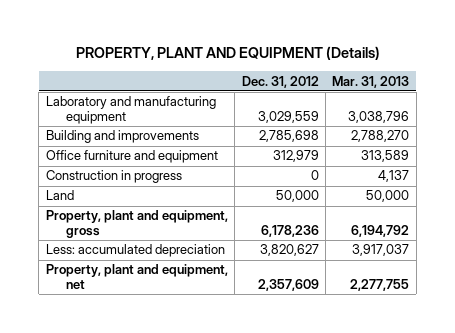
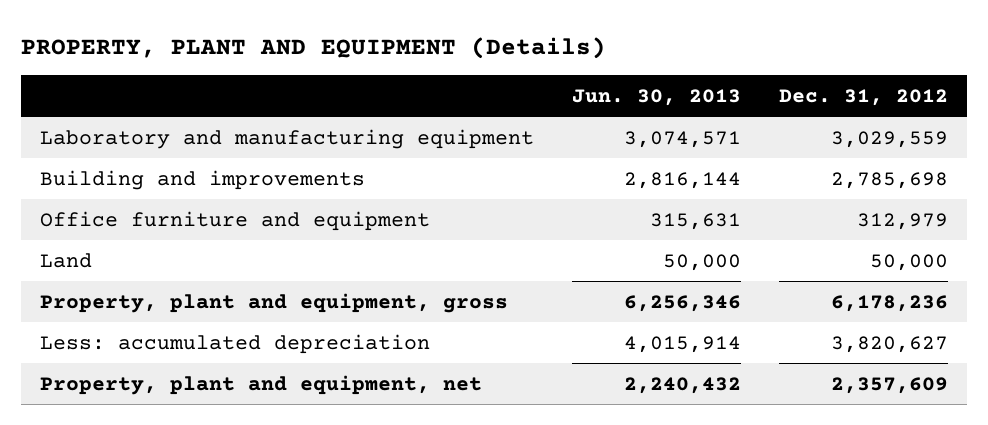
[332,75,410,88] Mar. 31, 2013 -> none
none -> [572,88,742,106] Jun. 30, 2013
[45,170,182,184] Construction in progress -> none

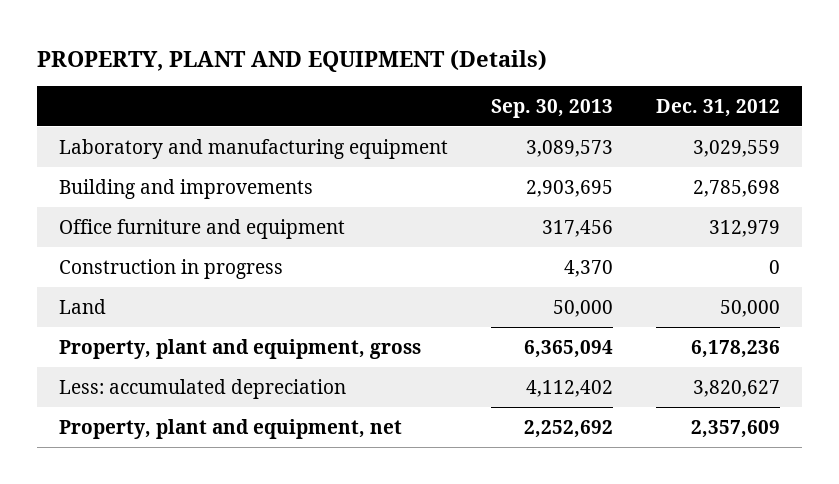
[572,88,742,106] Jun. 30, 2013 -> none
none -> [491,98,614,118] Sep. 30, 2013
none -> [58,258,283,279] Construction in progress

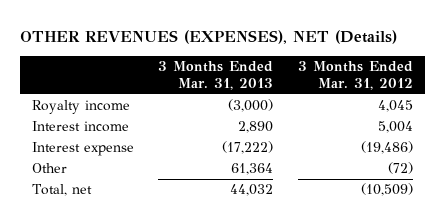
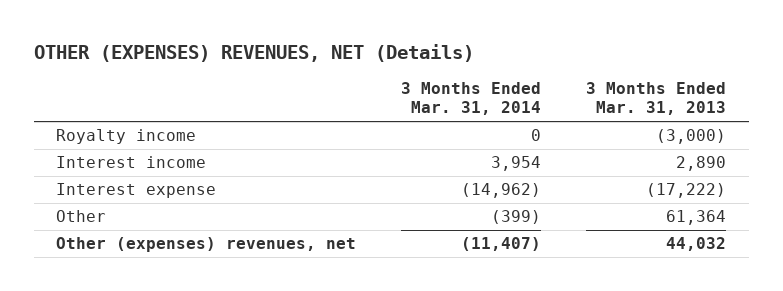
[19,29,397,44] OTHER REVENUES (EXPENSES), NET (Details) -> [34,43,475,62] OTHER (EXPENSES) REVENUES, NET (Details)
[297,61,413,90] 3 Months Ended Mar. 31, 2012 -> none
none -> [401,81,542,116] 3 Months Ended Mar. 31, 2014
[32,184,93,197] Total, net -> [56,237,357,253] Other (expenses) revenues, net

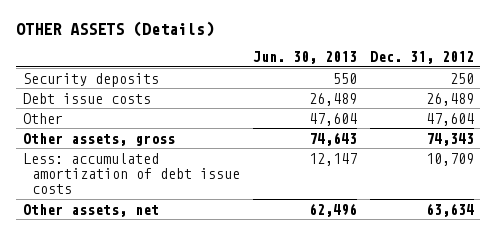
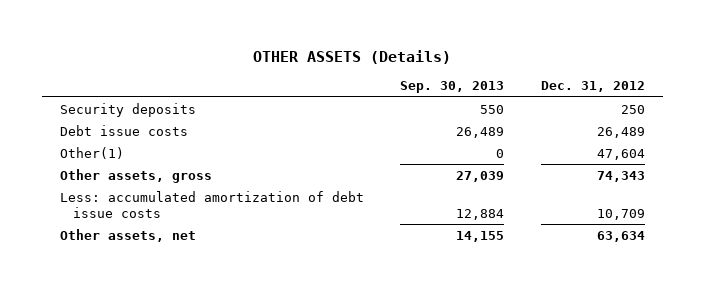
[252,51,357,65] Jun. 30, 2013 -> none
none -> [400,81,505,94] Sep. 30, 2013
[22,112,63,124] Other -> [60,146,125,159] Other(1)

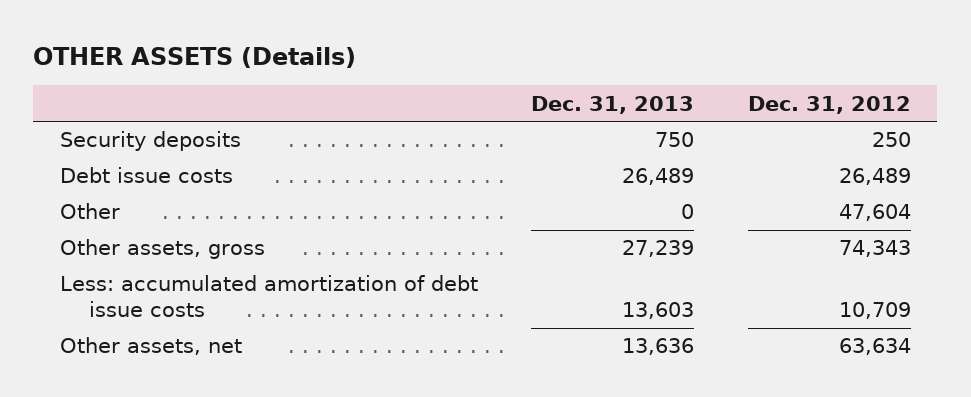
[400,81,505,94] Sep. 30, 2013 -> none
none -> [531,95,695,114] Dec. 31, 2013
[60,146,125,159] Other(1) -> [60,203,121,220] Other

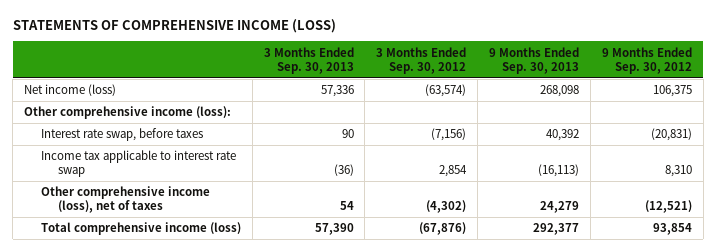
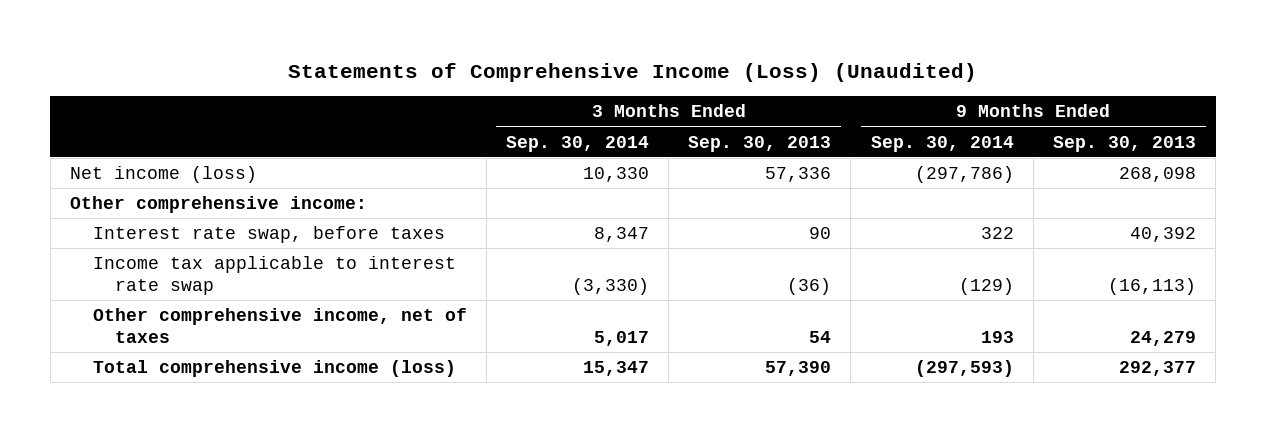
[12,19,336,34] STATEMENTS OF COMPREHENSIVE INCOME (LOSS) -> [287,63,977,83] Statements of Comprehensive Income (Loss) (Unaudited)
[376,46,467,74] 3 Months Ended Sep. 30, 2012 -> none
[601,46,692,74] 9 Months Ended Sep. 30, 2012 -> none
none -> [505,135,649,152] Sep. 30, 2014
none -> [870,135,1014,152] Sep. 30, 2014
[23,106,231,120] Other comprehensive income (loss): -> [69,196,367,214] Other comprehensive income:
[40,186,210,214] Other comprehensive income (loss), net of taxes -> [92,308,467,343] Other comprehensive income, net of taxes

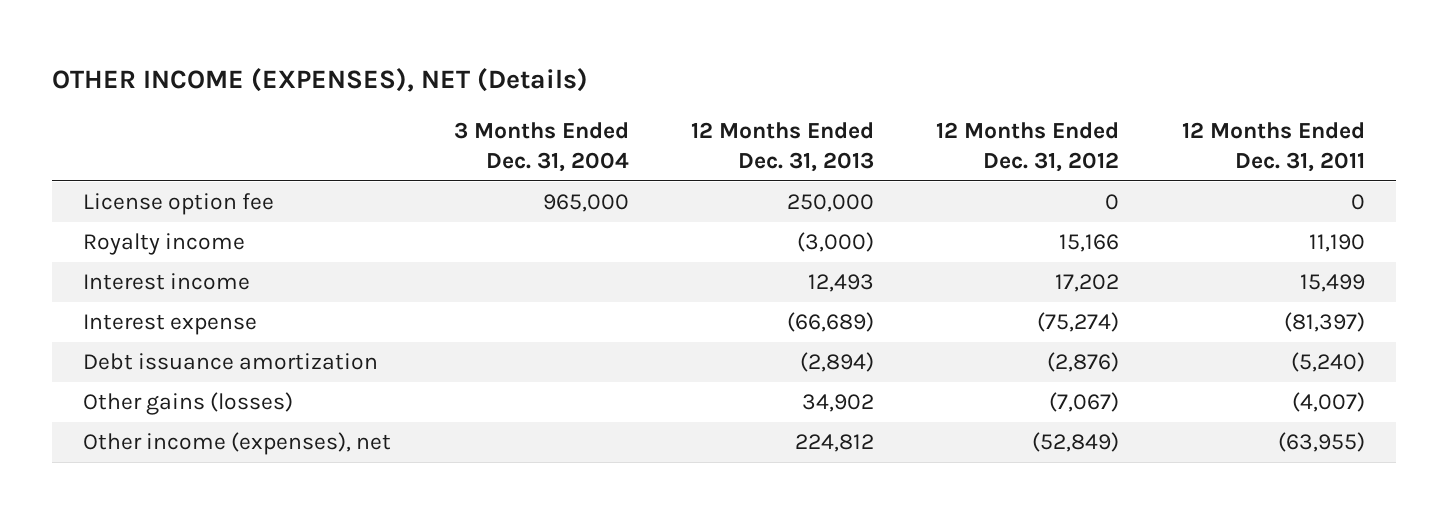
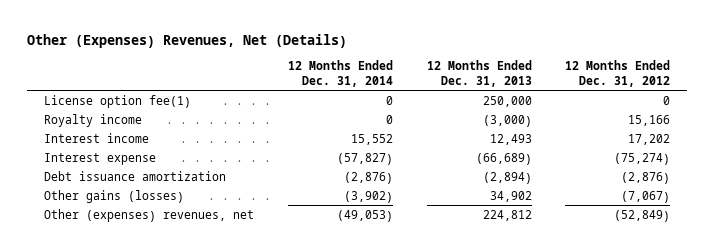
[52,67,589,92] OTHER INCOME (EXPENSES), NET (Details) -> [27,34,348,49] Other (Expenses) Revenues, Net (Details)
[453,122,629,172] 3 Months Ended Dec. 31, 2004 -> none
[1181,122,1365,172] 12 Months Ended Dec. 31, 2011 -> none
none -> [287,60,393,87] 12 Months Ended Dec. 31, 2014
[83,193,275,216] License option fee -> [43,94,191,108] License option fee(1)
[83,432,392,456] Other income (expenses), net -> [43,208,254,222] Other (expenses) revenues, net

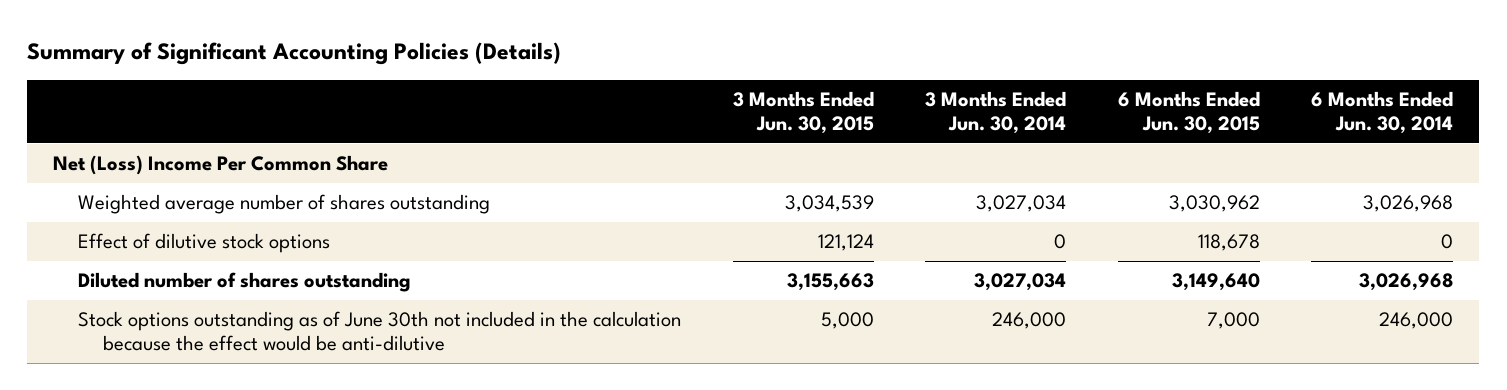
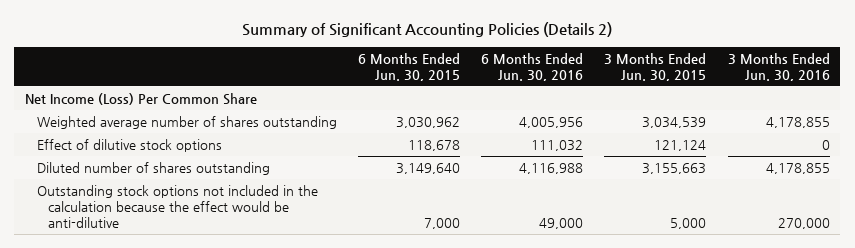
[27,42,562,66] Summary of Significant Accounting Policies (Details) -> [242,21,613,37] Summary of Significant Accounting Policies (Details 2)
[925,91,1067,134] 3 Months Ended Jun. 30, 2014 -> none
[1311,91,1454,134] 6 Months Ended Jun. 30, 2014 -> none
none -> [481,52,584,81] 6 Months Ended Jun. 30, 2016
none -> [727,52,830,81] 3 Months Ended Jun. 30, 2016
[53,155,389,176] Net (Loss) Income Per Common Share -> [24,93,257,106] Net Income (Loss) Per Common Share
[78,311,682,352] Stock options outstanding as of June 30th not included in the calculation because the effect would be anti-dilutive -> [36,185,318,228] Outstanding stock options not included in the calculation because the effect would be anti-dilutive

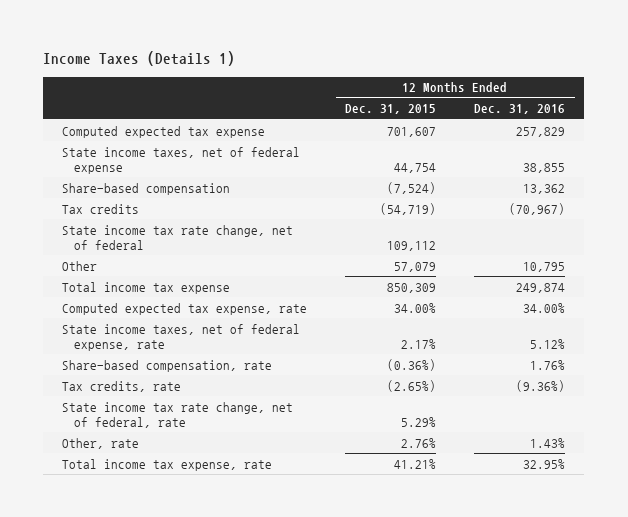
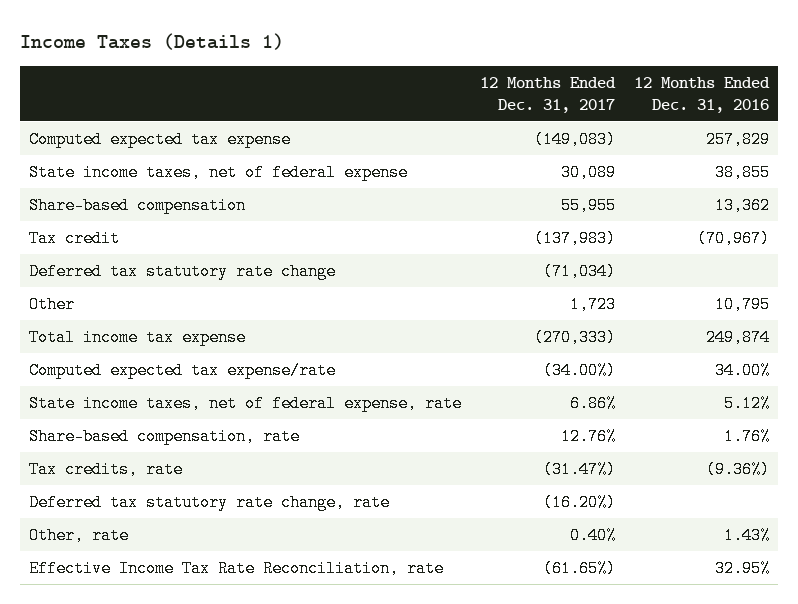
[345,104,437,115] Dec. 31, 2015 -> none
none -> [479,77,616,114] 12 Months Ended Dec. 31, 2017
[62,224,294,250] State income tax rate change, net of federal -> none
[62,203,140,214] Tax credits -> [29,229,121,247] Tax credit
none -> [29,262,337,280] Deferred tax statutory rate change
[62,302,308,315] Computed expected tax expense, rate -> [29,361,337,379] Computed expected tax expense/rate
[62,401,294,428] State income tax rate change, net of federal, rate -> none
none -> [29,493,391,511] Deferred tax statutory rate change, rate
[62,458,273,471] Total income tax expense, rate -> [29,559,445,577] Effective Income Tax Rate Reconciliation, rate

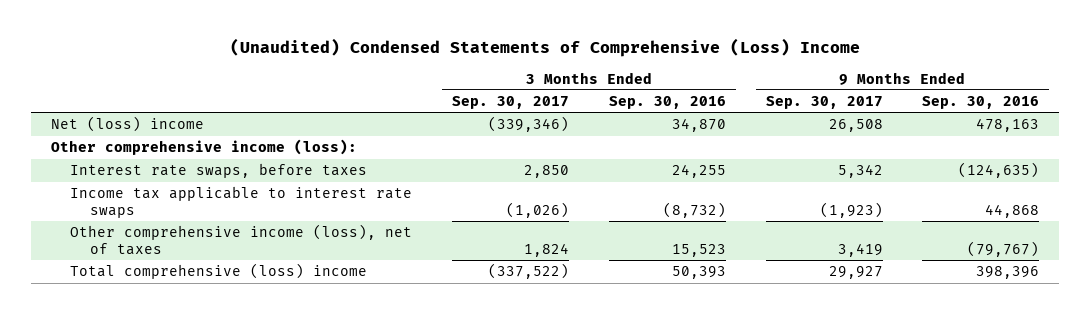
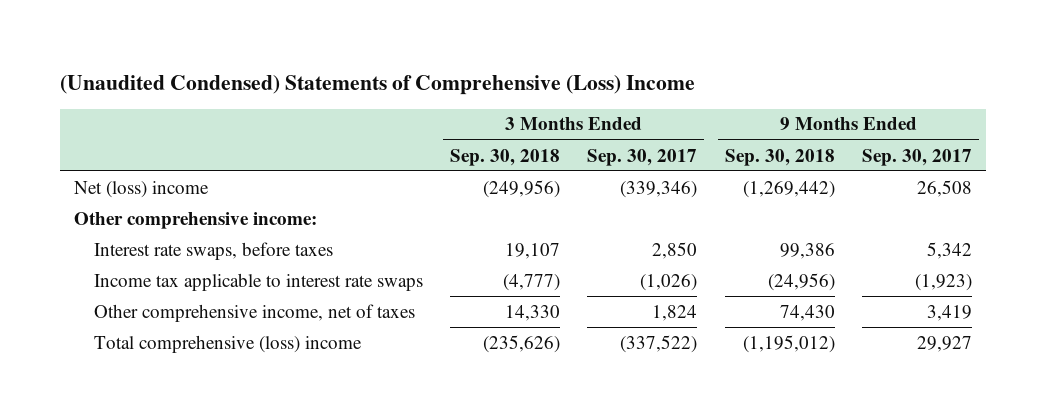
[230,38,861,58] (Unaudited) Condensed Statements of Comprehensive (Loss) Income -> [60,74,696,95] (Unaudited Condensed) Statements of Comprehensive (Loss) Income
[608,96,726,110] Sep. 30, 2016 -> none
[922,96,1040,110] Sep. 30, 2016 -> none
none -> [450,148,561,166] Sep. 30, 2018
none -> [724,148,835,166] Sep. 30, 2018
[51,139,358,156] Other comprehensive income (loss): -> [74,211,318,229] Other comprehensive income:
[70,224,413,255] Other comprehensive income (loss), net of taxes -> [93,303,415,322] Other comprehensive income, net of taxes

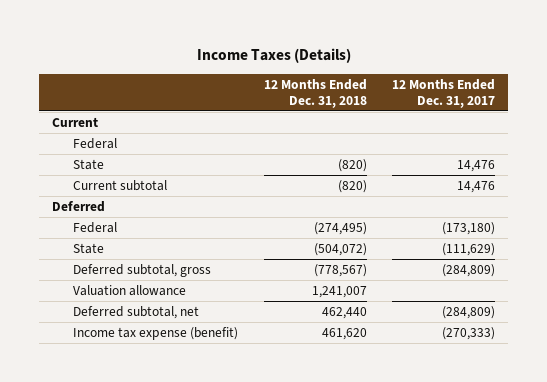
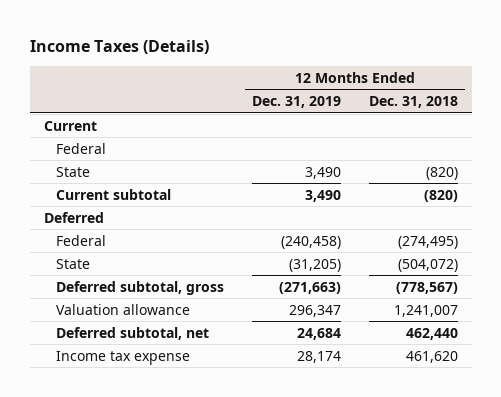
[392,78,496,108] 12 Months Ended Dec. 31, 2017 -> none
none -> [251,95,341,108] Dec. 31, 2019
[73,326,239,340] Income tax expense (benefit) -> [55,350,190,365] Income tax expense

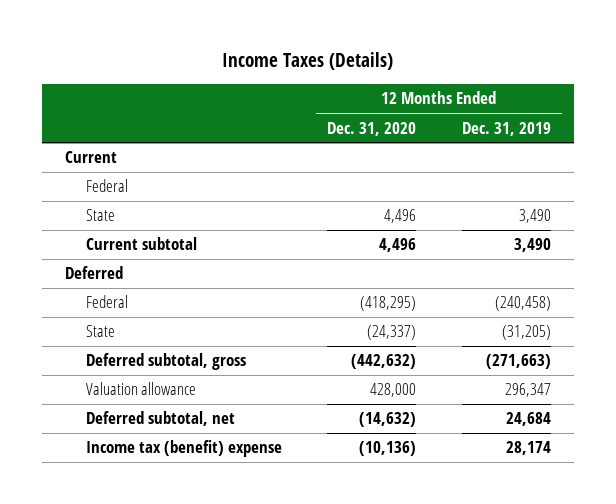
[368,95,458,108] Dec. 31, 2018 -> none
none -> [327,121,417,136] Dec. 31, 2020
[55,350,190,365] Income tax expense -> [85,440,282,458] Income tax (benefit) expense

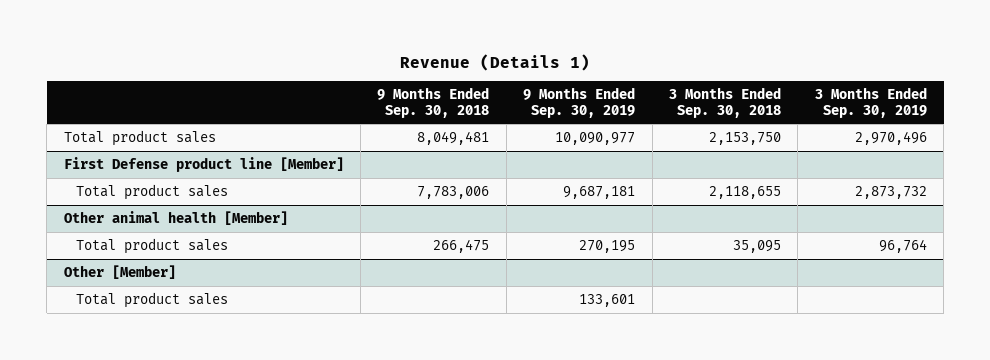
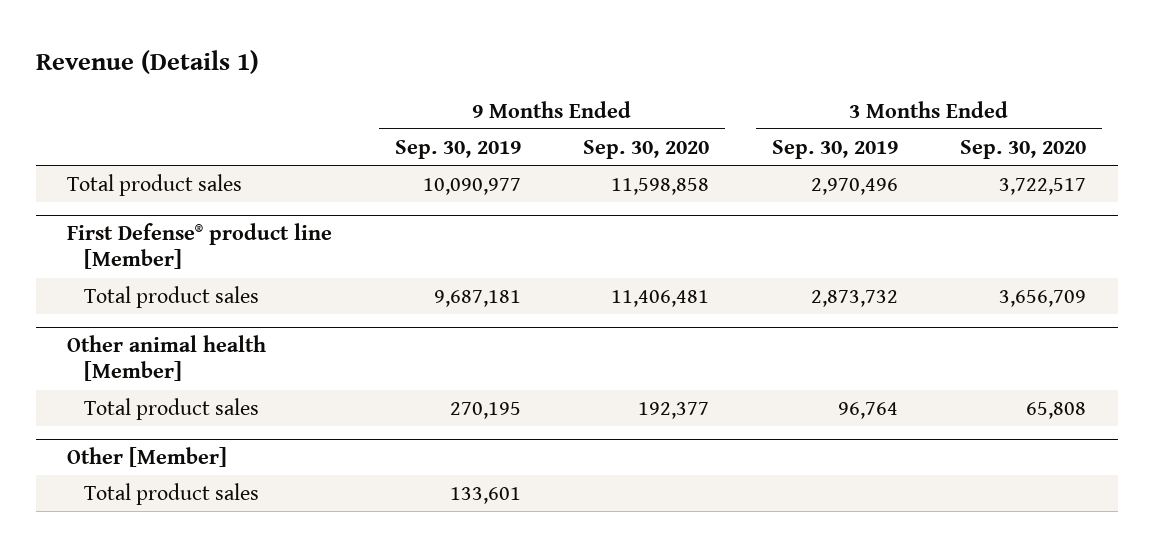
[377,87,490,118] 9 Months Ended Sep. 30, 2018 -> none
[668,87,781,118] 3 Months Ended Sep. 30, 2018 -> none
none -> [583,139,710,159] Sep. 30, 2020
none -> [960,139,1087,159] Sep. 30, 2020
[63,156,344,172] First Defense product line [Member] -> [67,223,333,270] First Defense® product line [Member]

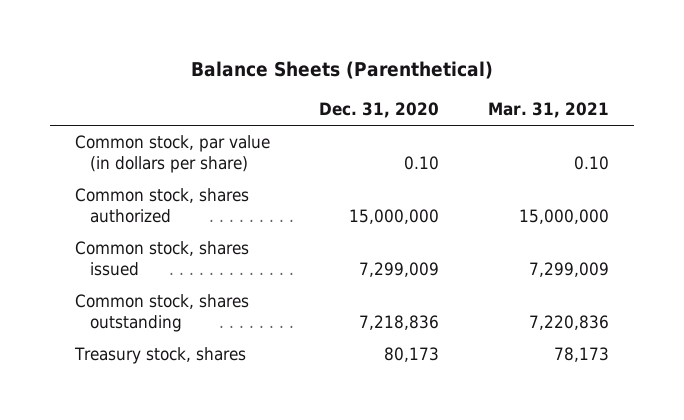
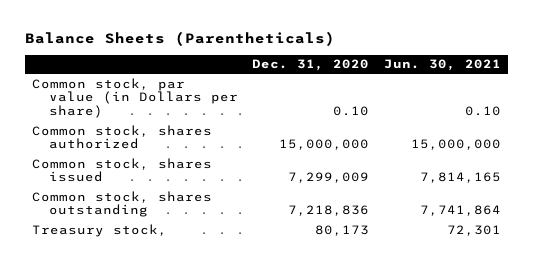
[190,61,493,80] Balance Sheets (Parenthetical) -> [24,30,335,46] Balance Sheets (Parentheticals)
[488,101,610,118] Mar. 31, 2021 -> none
none -> [384,59,502,72] Jun. 30, 2021
[74,135,270,174] Common stock, par value (in dollars per share) -> [31,77,238,119] Common stock, par value (in Dollars per share)
[73,347,246,365] Treasury stock, shares -> [31,223,167,237] Treasury stock,

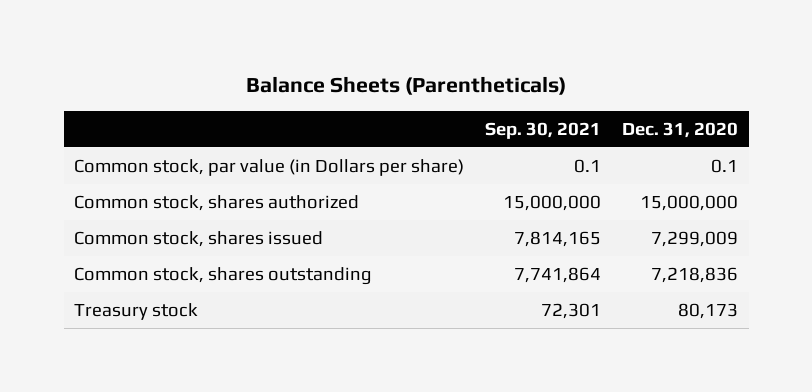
[384,59,502,72] Jun. 30, 2021 -> none
none -> [485,121,602,139] Sep. 30, 2021
[333,106,370,117] 0.10 -> [711,158,739,173] 0.1
[31,223,167,237] Treasury stock, -> [74,302,199,320] Treasury stock

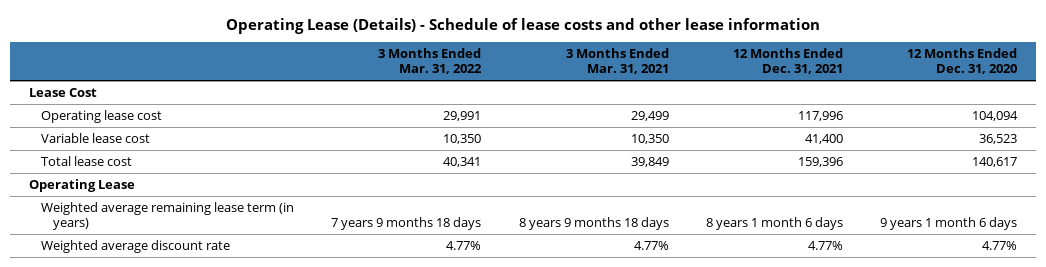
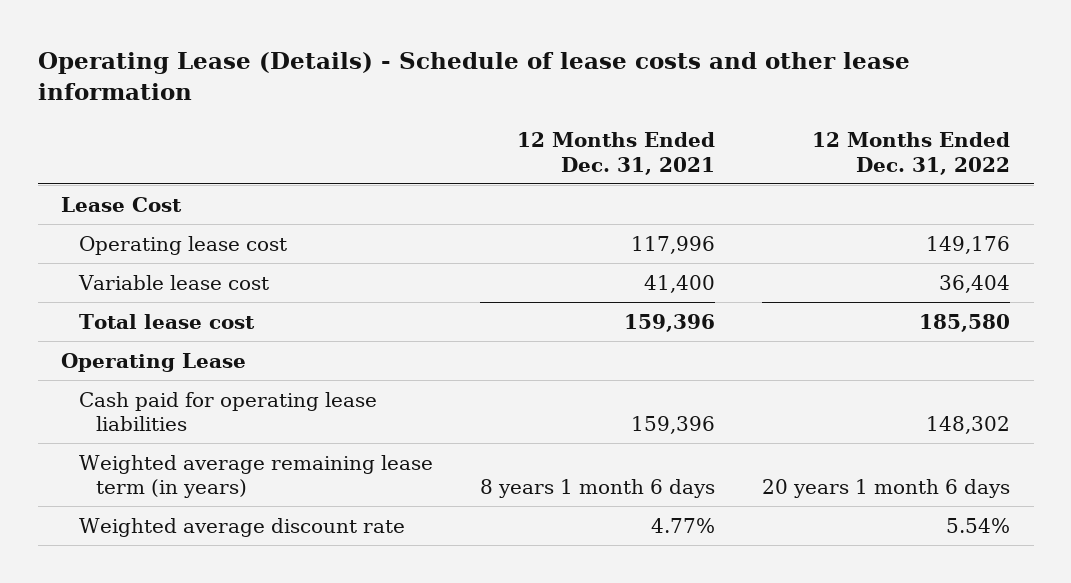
[378,48,483,75] 3 Months Ended Mar. 31, 2022 -> none
[565,48,669,75] 3 Months Ended Mar. 31, 2021 -> none
[907,48,1018,75] 12 Months Ended Dec. 31, 2020 -> none
none -> [812,131,1011,175] 12 Months Ended Dec. 31, 2022
none -> [78,391,377,432] Cash paid for operating lease liabilities

